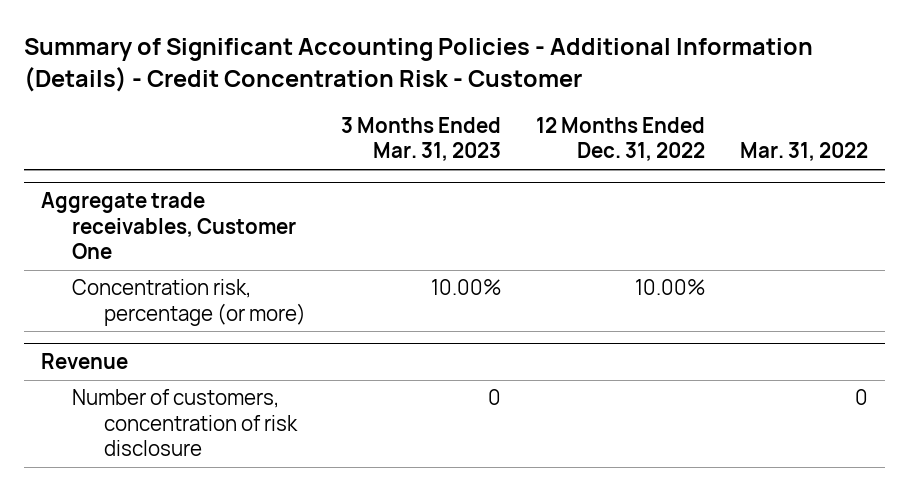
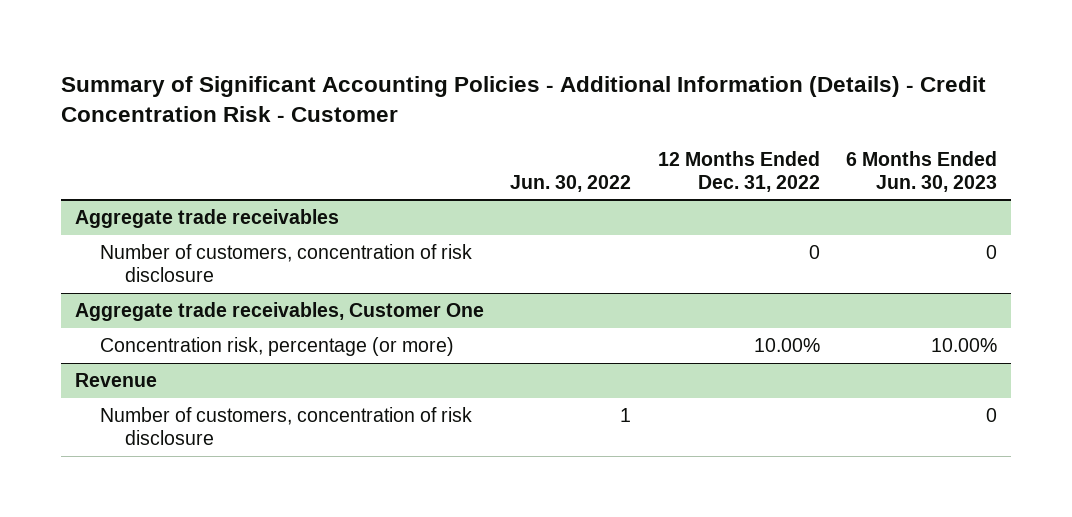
[340,117,501,162] 3 Months Ended Mar. 31, 2023 -> none
[739,142,868,162] Mar. 31, 2022 -> none
none -> [510,174,632,192] Jun. 30, 2022
none -> [846,151,998,192] 6 Months Ended Jun. 30, 2023
none -> [74,209,339,229] Aggregate trade receivables
none -> [99,244,472,282] Number of customers, concentration of risk disclosure

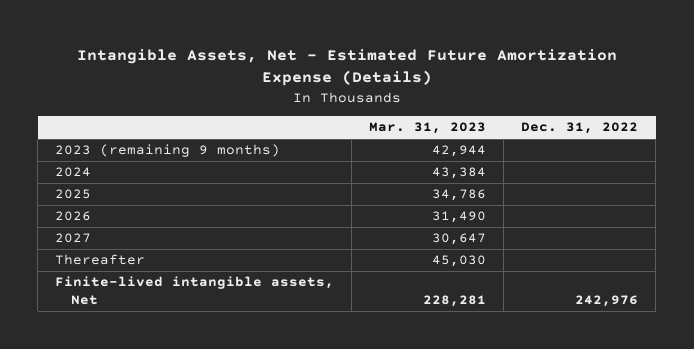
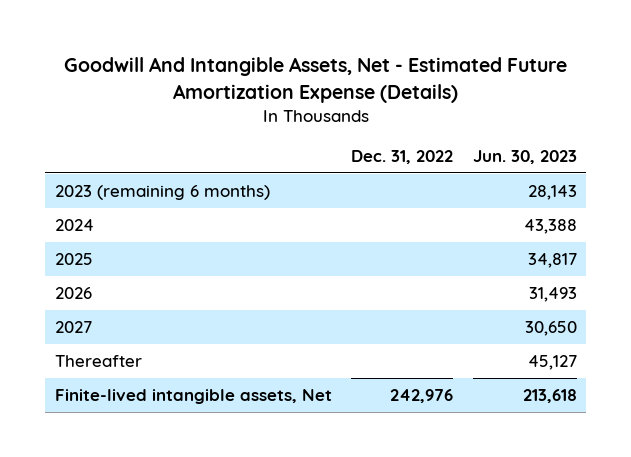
[76,49,617,87] Intangible Assets, Net - Estimated Future Amortization Expense (Details) -> [63,56,567,103] Goodwill And Intangible Assets, Net - Estimated Future Amortization Expense (Details)
[369,122,487,135] Mar. 31, 2023 -> none
none -> [472,149,577,164] Jun. 30, 2023
[55,144,281,158] 2023 (remaining 9 months) -> [54,184,270,200] 2023 (remaining 6 months)

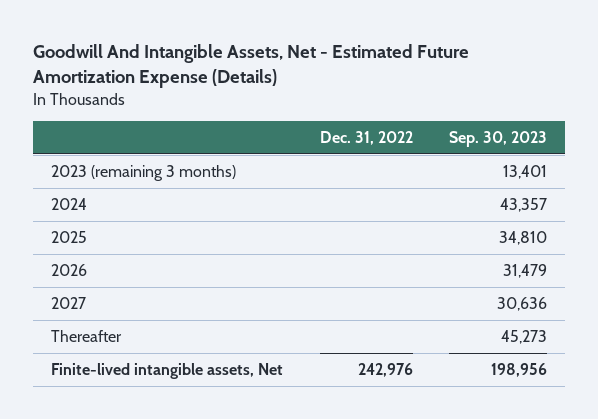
[472,149,577,164] Jun. 30, 2023 -> none
none -> [448,131,547,148] Sep. 30, 2023
[54,184,270,200] 2023 (remaining 6 months) -> [51,165,237,182] 2023 (remaining 3 months)

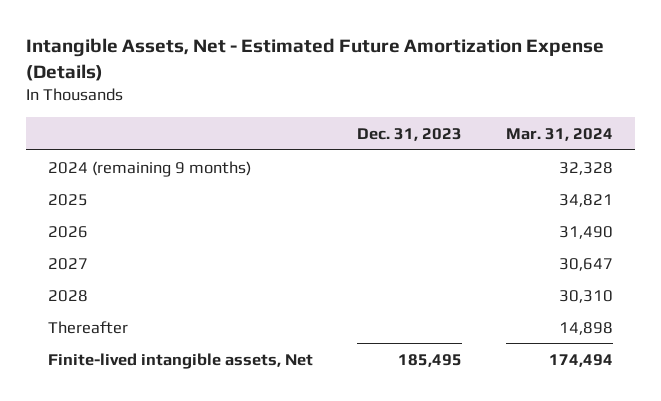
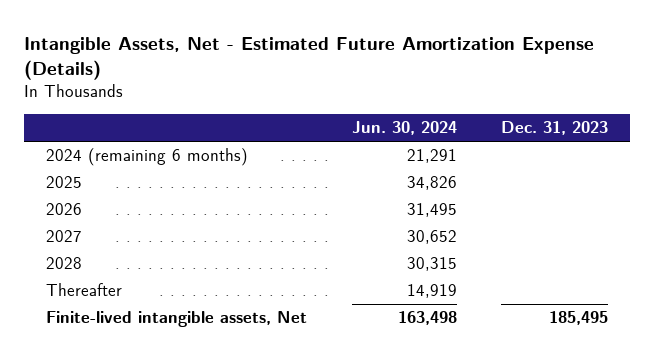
[505,127,613,141] Mar. 31, 2024 -> none
none -> [351,121,457,136] Jun. 30, 2024
[48,160,252,177] 2024 (remaining 9 months) -> [46,148,249,167] 2024 (remaining 6 months)

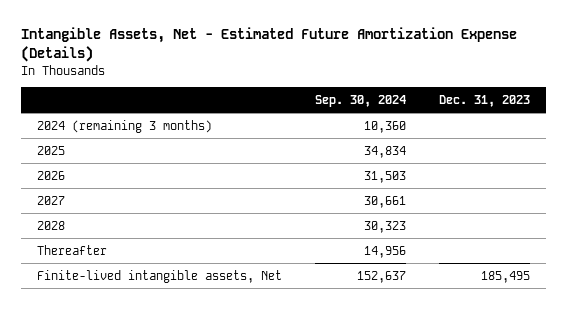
[351,121,457,136] Jun. 30, 2024 -> none
none -> [314,95,406,108] Sep. 30, 2024
[46,148,249,167] 2024 (remaining 6 months) -> [36,119,212,133] 2024 (remaining 3 months)

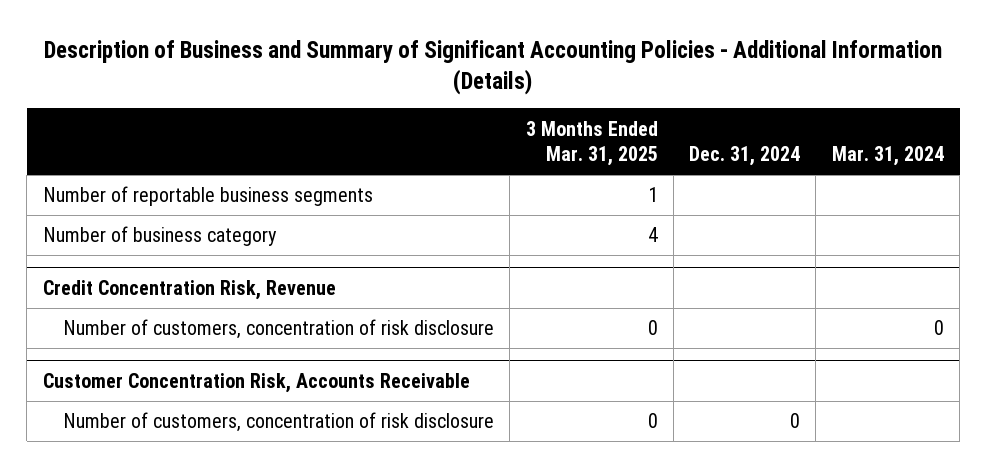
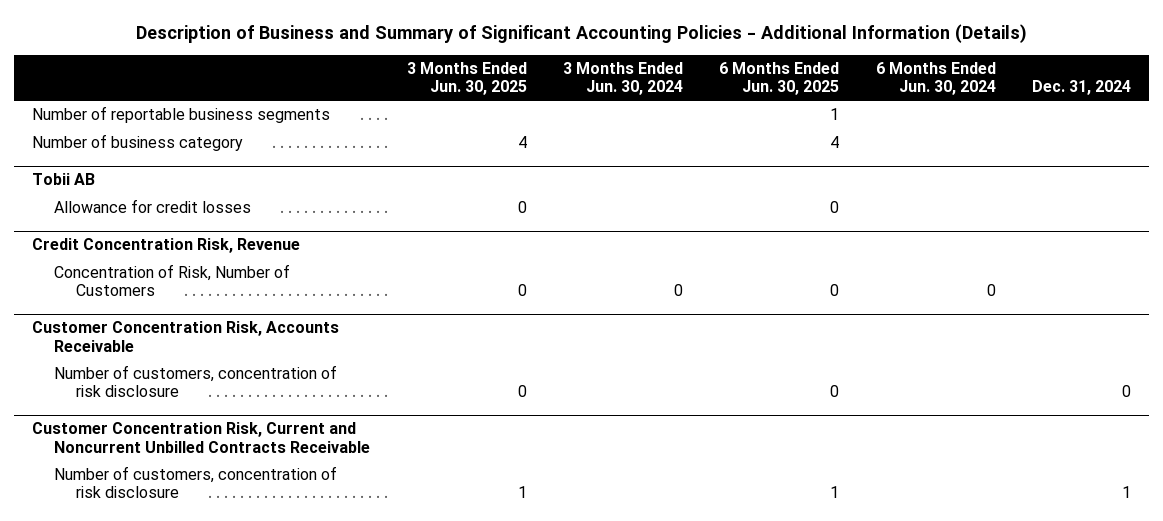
[525,120,658,167] 3 Months Ended Mar. 31, 2025 -> none
[831,146,944,167] Mar. 31, 2024 -> none
none -> [406,61,527,95] 3 Months Ended Jun. 30, 2025
none -> [562,61,683,95] 3 Months Ended Jun. 30, 2024
none -> [719,61,840,95] 6 Months Ended Jun. 30, 2025
none -> [875,61,996,95] 6 Months Ended Jun. 30, 2024
none -> [32,173,96,186] Tobii AB
none -> [54,199,252,214] Allowance for credit losses
[62,319,494,340] Number of customers, concentration of risk disclosure -> [54,264,291,297] Concentration of Risk, Number of Customers
none -> [32,422,371,453] Customer Concentration Risk, Current and Noncurrent Unbilled Contracts Receivable
none -> [54,466,338,499] Number of customers, concentration of risk disclosure

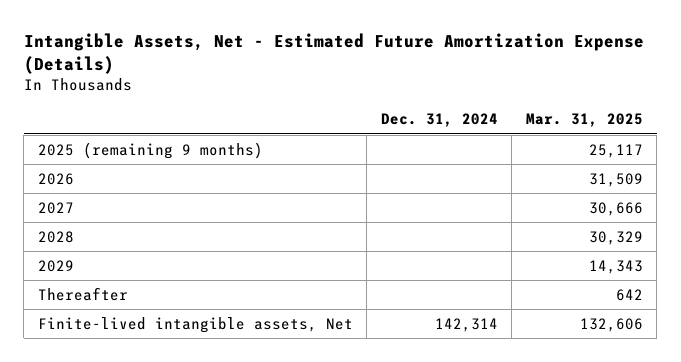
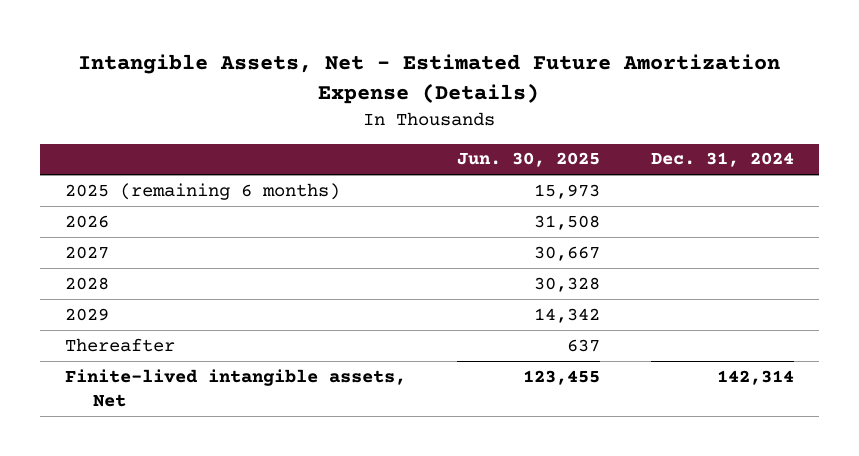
[525,113,643,128] Mar. 31, 2025 -> none
none -> [456,152,600,168] Jun. 30, 2025
[37,141,263,159] 2025 (remaining 9 months) -> [65,182,341,200] 2025 (remaining 6 months)

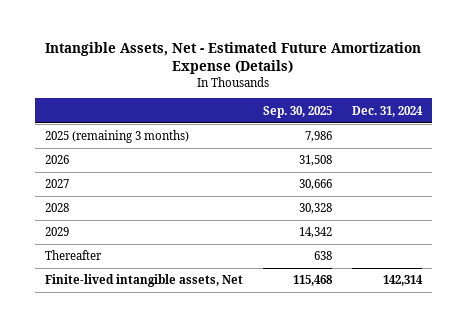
[456,152,600,168] Jun. 30, 2025 -> none
none -> [262,105,332,118] Sep. 30, 2025
[65,182,341,200] 2025 (remaining 6 months) -> [44,130,189,144] 2025 (remaining 3 months)

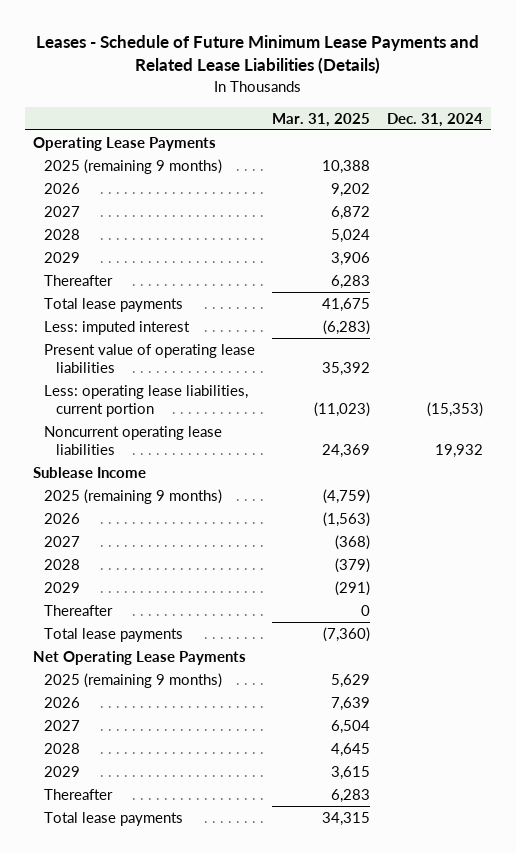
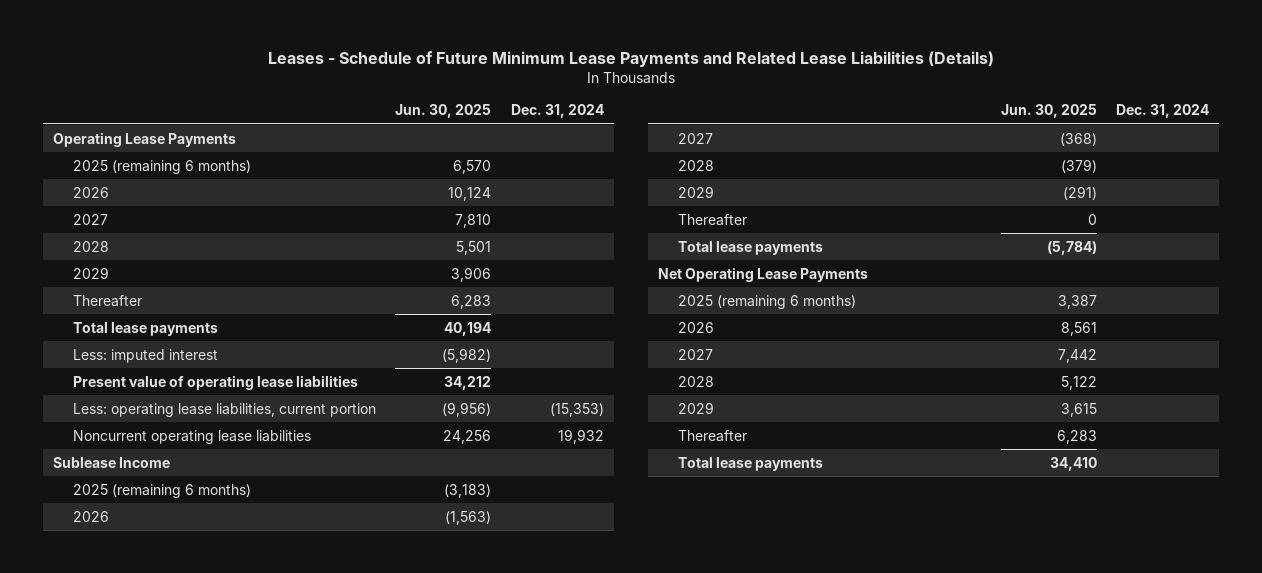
[271,112,370,127] Mar. 31, 2025 -> none
none -> [395,104,492,119] Jun. 30, 2025
[44,158,223,174] 2025 (remaining 9 months) -> [72,159,251,174] 2025 (remaining 6 months)
[44,488,223,504] 2025 (remaining 9 months) -> [72,483,251,498] 2025 (remaining 6 months)
[44,672,223,688] 2025 (remaining 9 months) -> [677,294,856,309] 2025 (remaining 6 months)

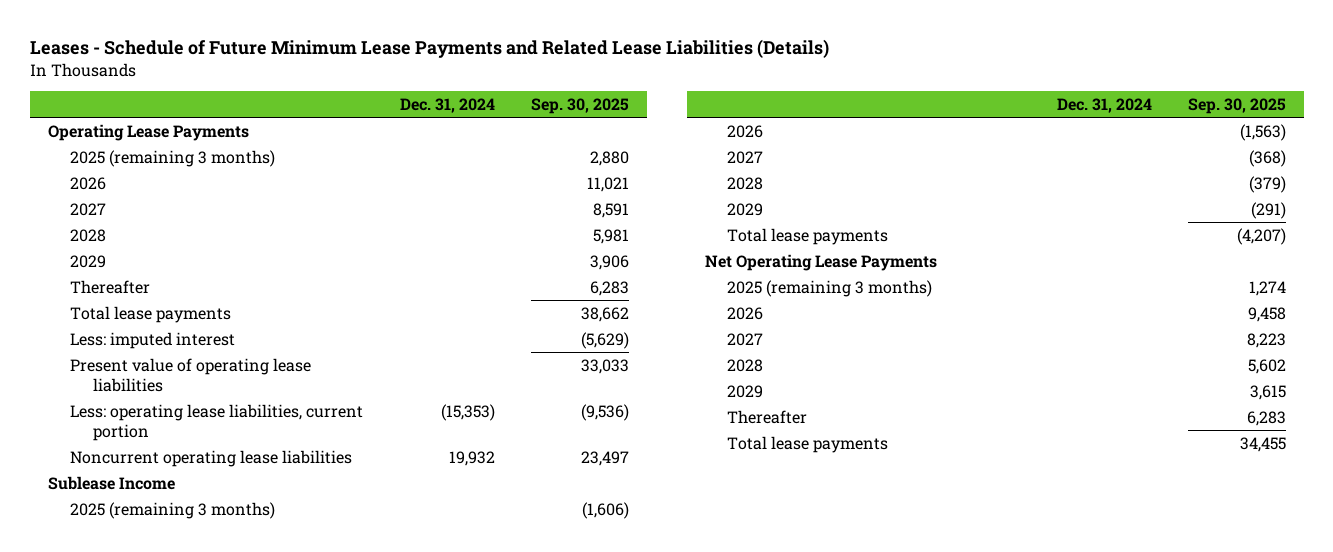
[395,104,492,119] Jun. 30, 2025 -> none
none -> [530,98,629,115] Sep. 30, 2025
[72,159,251,174] 2025 (remaining 6 months) -> [70,149,276,167] 2025 (remaining 3 months)
[72,483,251,498] 2025 (remaining 6 months) -> [70,501,276,519] 2025 (remaining 3 months)
[677,213,747,226] Thereafter -> none
[677,294,856,309] 2025 (remaining 6 months) -> [727,279,933,297] 2025 (remaining 3 months)

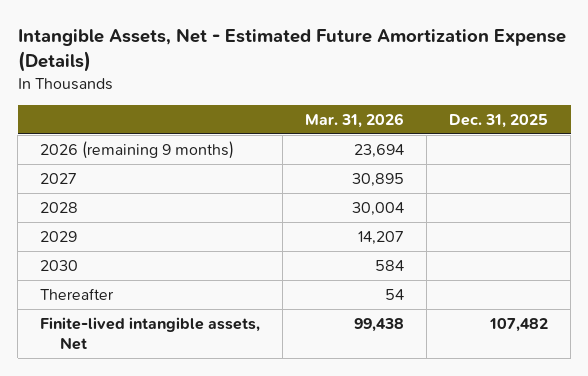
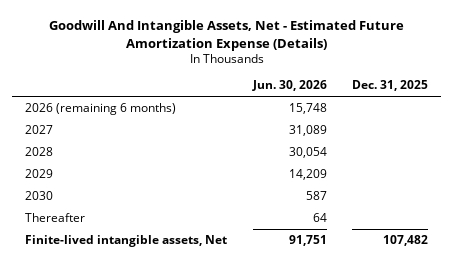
[17,28,566,73] Intangible Assets, Net - Estimated Future Amortization Expense (Details) -> [48,19,404,51] Goodwill And Intangible Assets, Net - Estimated Future Amortization Expense (Details)
[305,112,405,128] Mar. 31, 2026 -> none
none -> [251,80,327,92] Jun. 30, 2026
[40,141,235,160] 2026 (remaining 9 months) -> [25,103,177,116] 2026 (remaining 6 months)

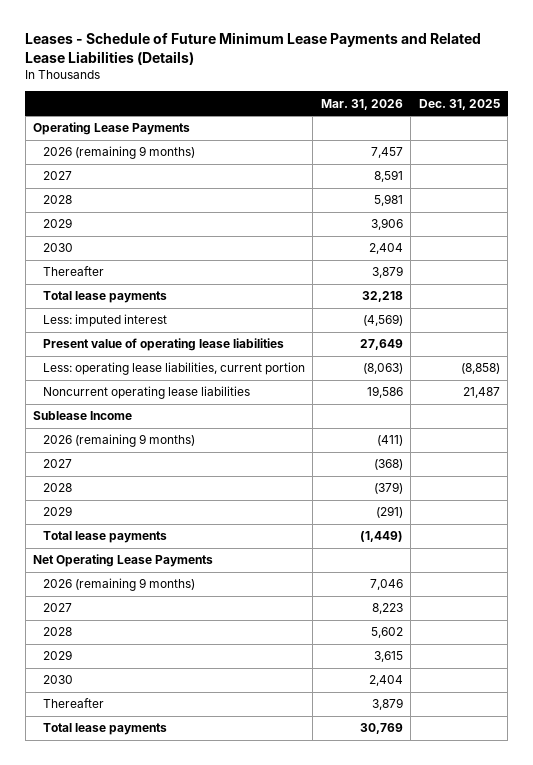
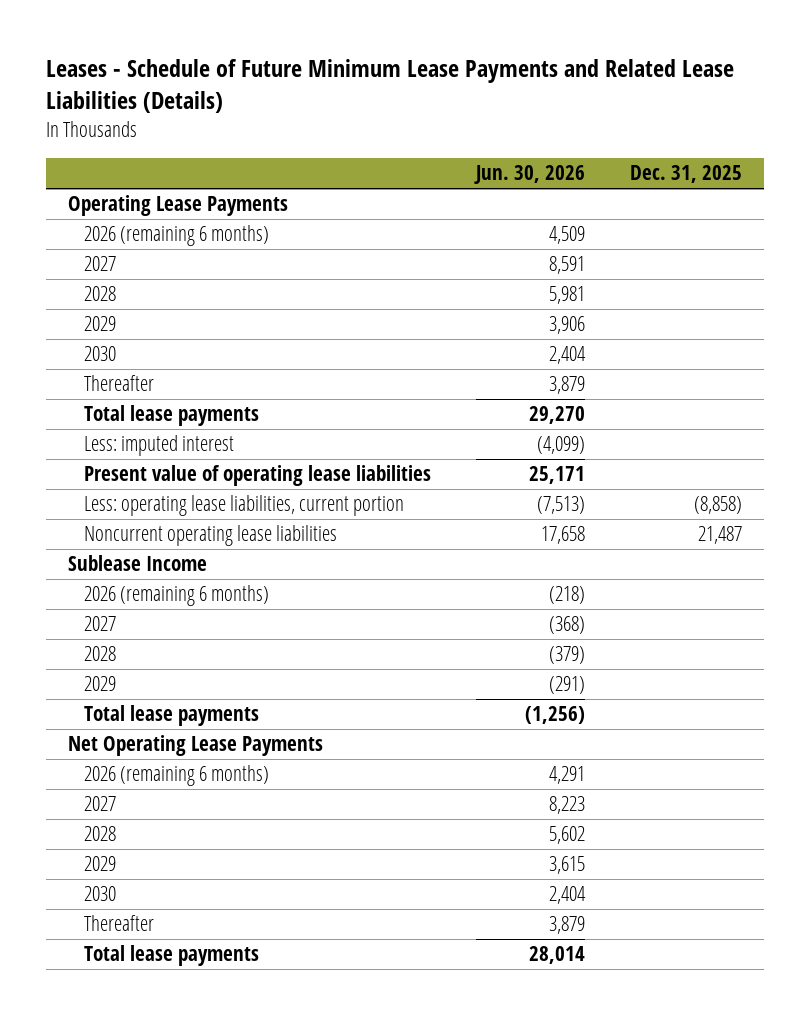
[320,98,403,110] Mar. 31, 2026 -> none
none -> [474,165,586,185] Jun. 30, 2026
[42,146,195,160] 2026 (remaining 9 months) -> [84,225,270,247] 2026 (remaining 6 months)
[42,434,195,448] 2026 (remaining 9 months) -> [84,585,270,607] 2026 (remaining 6 months)
[42,578,195,592] 2026 (remaining 9 months) -> [84,765,270,787] 2026 (remaining 6 months)

